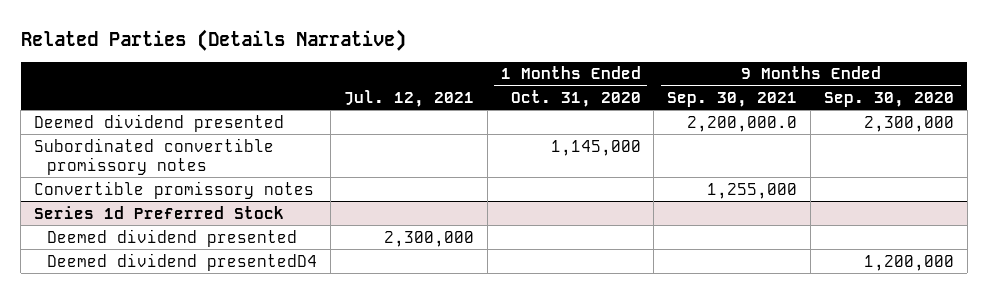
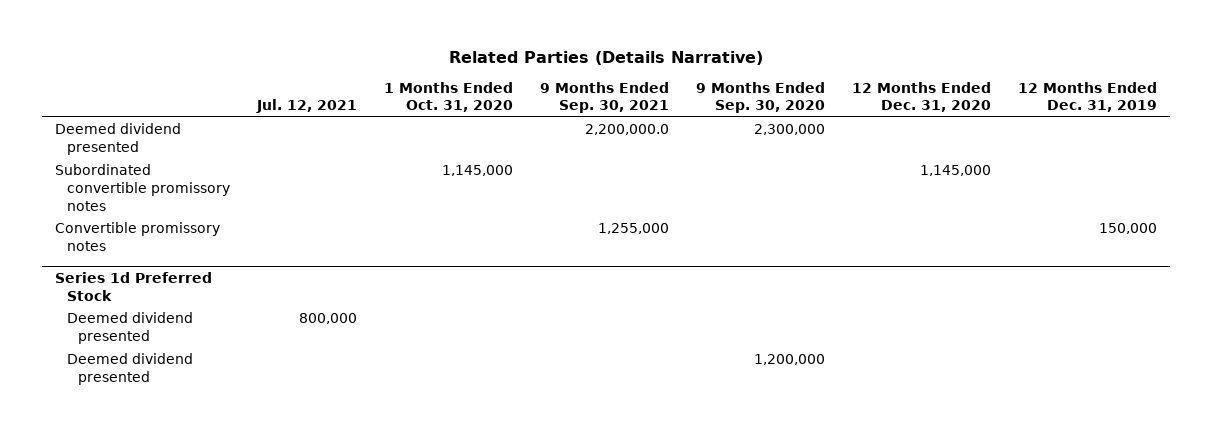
none -> [851,81,991,113] 12 Months Ended Dec. 31, 2020
none -> [1017,81,1157,113] 12 Months Ended Dec. 31, 2019
[383,230,474,247] 2,300,000 -> [298,313,357,325] 800,000
[47,252,318,271] Deemed dividend presentedD4 -> [66,353,193,385] Deemed dividend presented

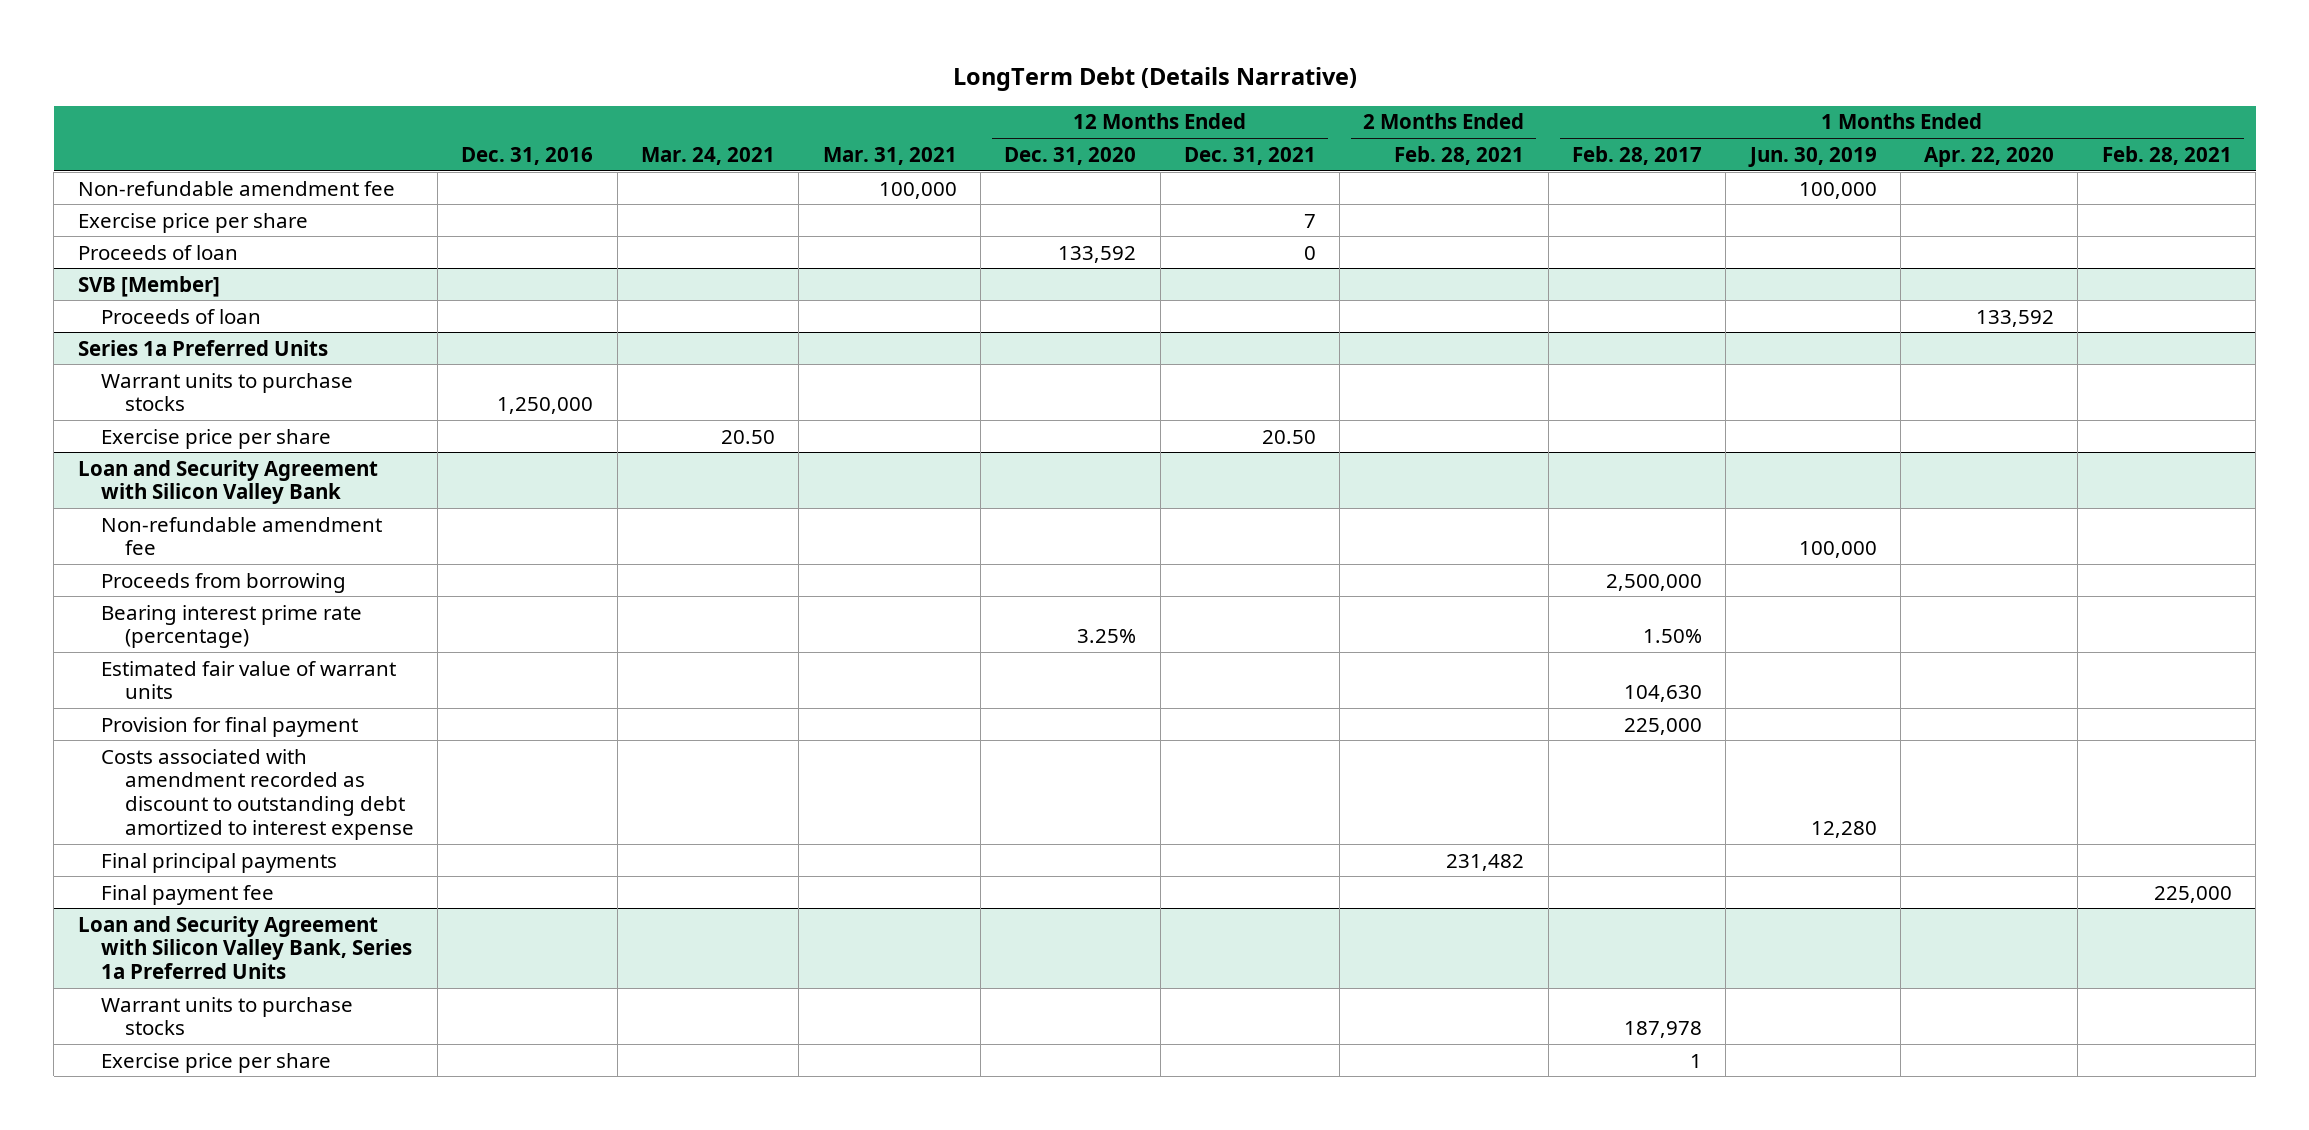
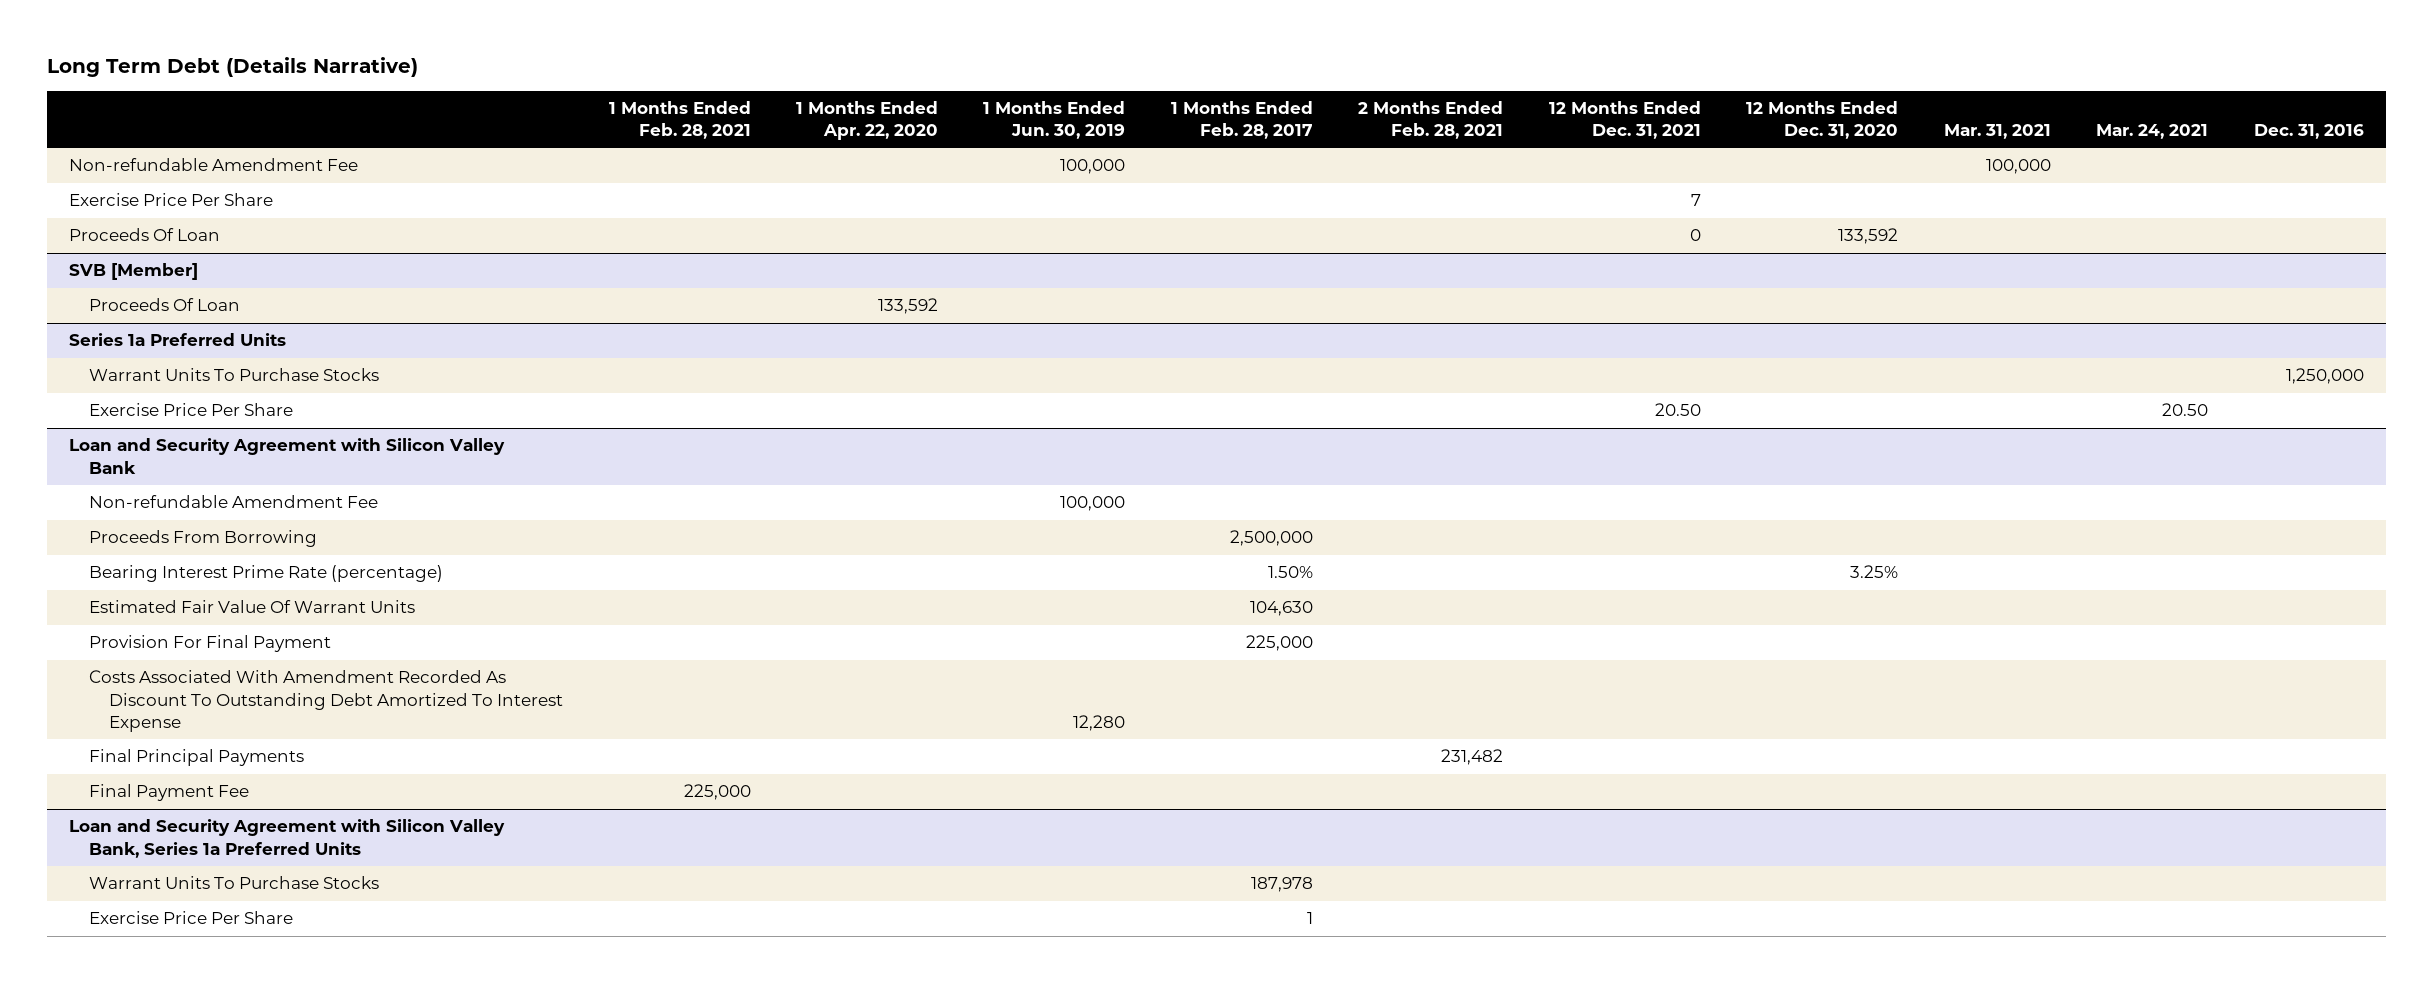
[952,67,1357,92] LongTerm Debt (Details Narrative) -> [46,57,418,78] Long Term Debt (Details Narrative)
[77,180,395,196] Non-refundable amendment fee -> [69,158,359,172] Non-refundable Amendment Fee
[77,212,308,233] Exercise price per share -> [69,193,274,207] Exercise Price Per Share
[77,244,238,260] Proceeds of loan -> [69,228,221,242] Proceeds Of Loan
[101,308,262,324] Proceeds of loan -> [89,298,241,312] Proceeds Of Loan
[101,372,354,412] Warrant units to purchase stocks -> [89,368,380,382] Warrant Units To Purchase Stocks
[101,428,332,449] Exercise price per share -> [89,403,294,417] Exercise Price Per Share
[101,516,383,556] Non-refundable amendment fee -> [89,495,379,509] Non-refundable Amendment Fee
[101,572,347,593] Proceeds from borrowing -> [89,530,318,548] Proceeds From Borrowing
[101,604,363,649] Bearing interest prime rate (percentage) -> [89,565,444,583] Bearing Interest Prime Rate (percentage)
[101,660,397,700] Estimated fair value of warrant units -> [89,600,416,614] Estimated Fair Value Of Warrant Units
[101,716,359,737] Provision for final payment -> [89,635,332,653] Provision For Final Payment
[101,748,414,840] Costs associated with amendment recorded as discount to outstanding debt amortized to interest expense -> [89,670,564,732] Costs Associated With Amendment Recorded As Discount To Outstanding Debt Amortized To Interest Expense
[101,852,338,873] Final principal payments -> [89,749,305,767] Final Principal Payments
[101,884,275,905] Final payment fee -> [89,784,250,802] Final Payment Fee
[101,996,354,1036] Warrant units to purchase stocks -> [89,876,380,890] Warrant Units To Purchase Stocks
[101,1052,332,1073] Exercise price per share -> [89,911,294,925] Exercise Price Per Share

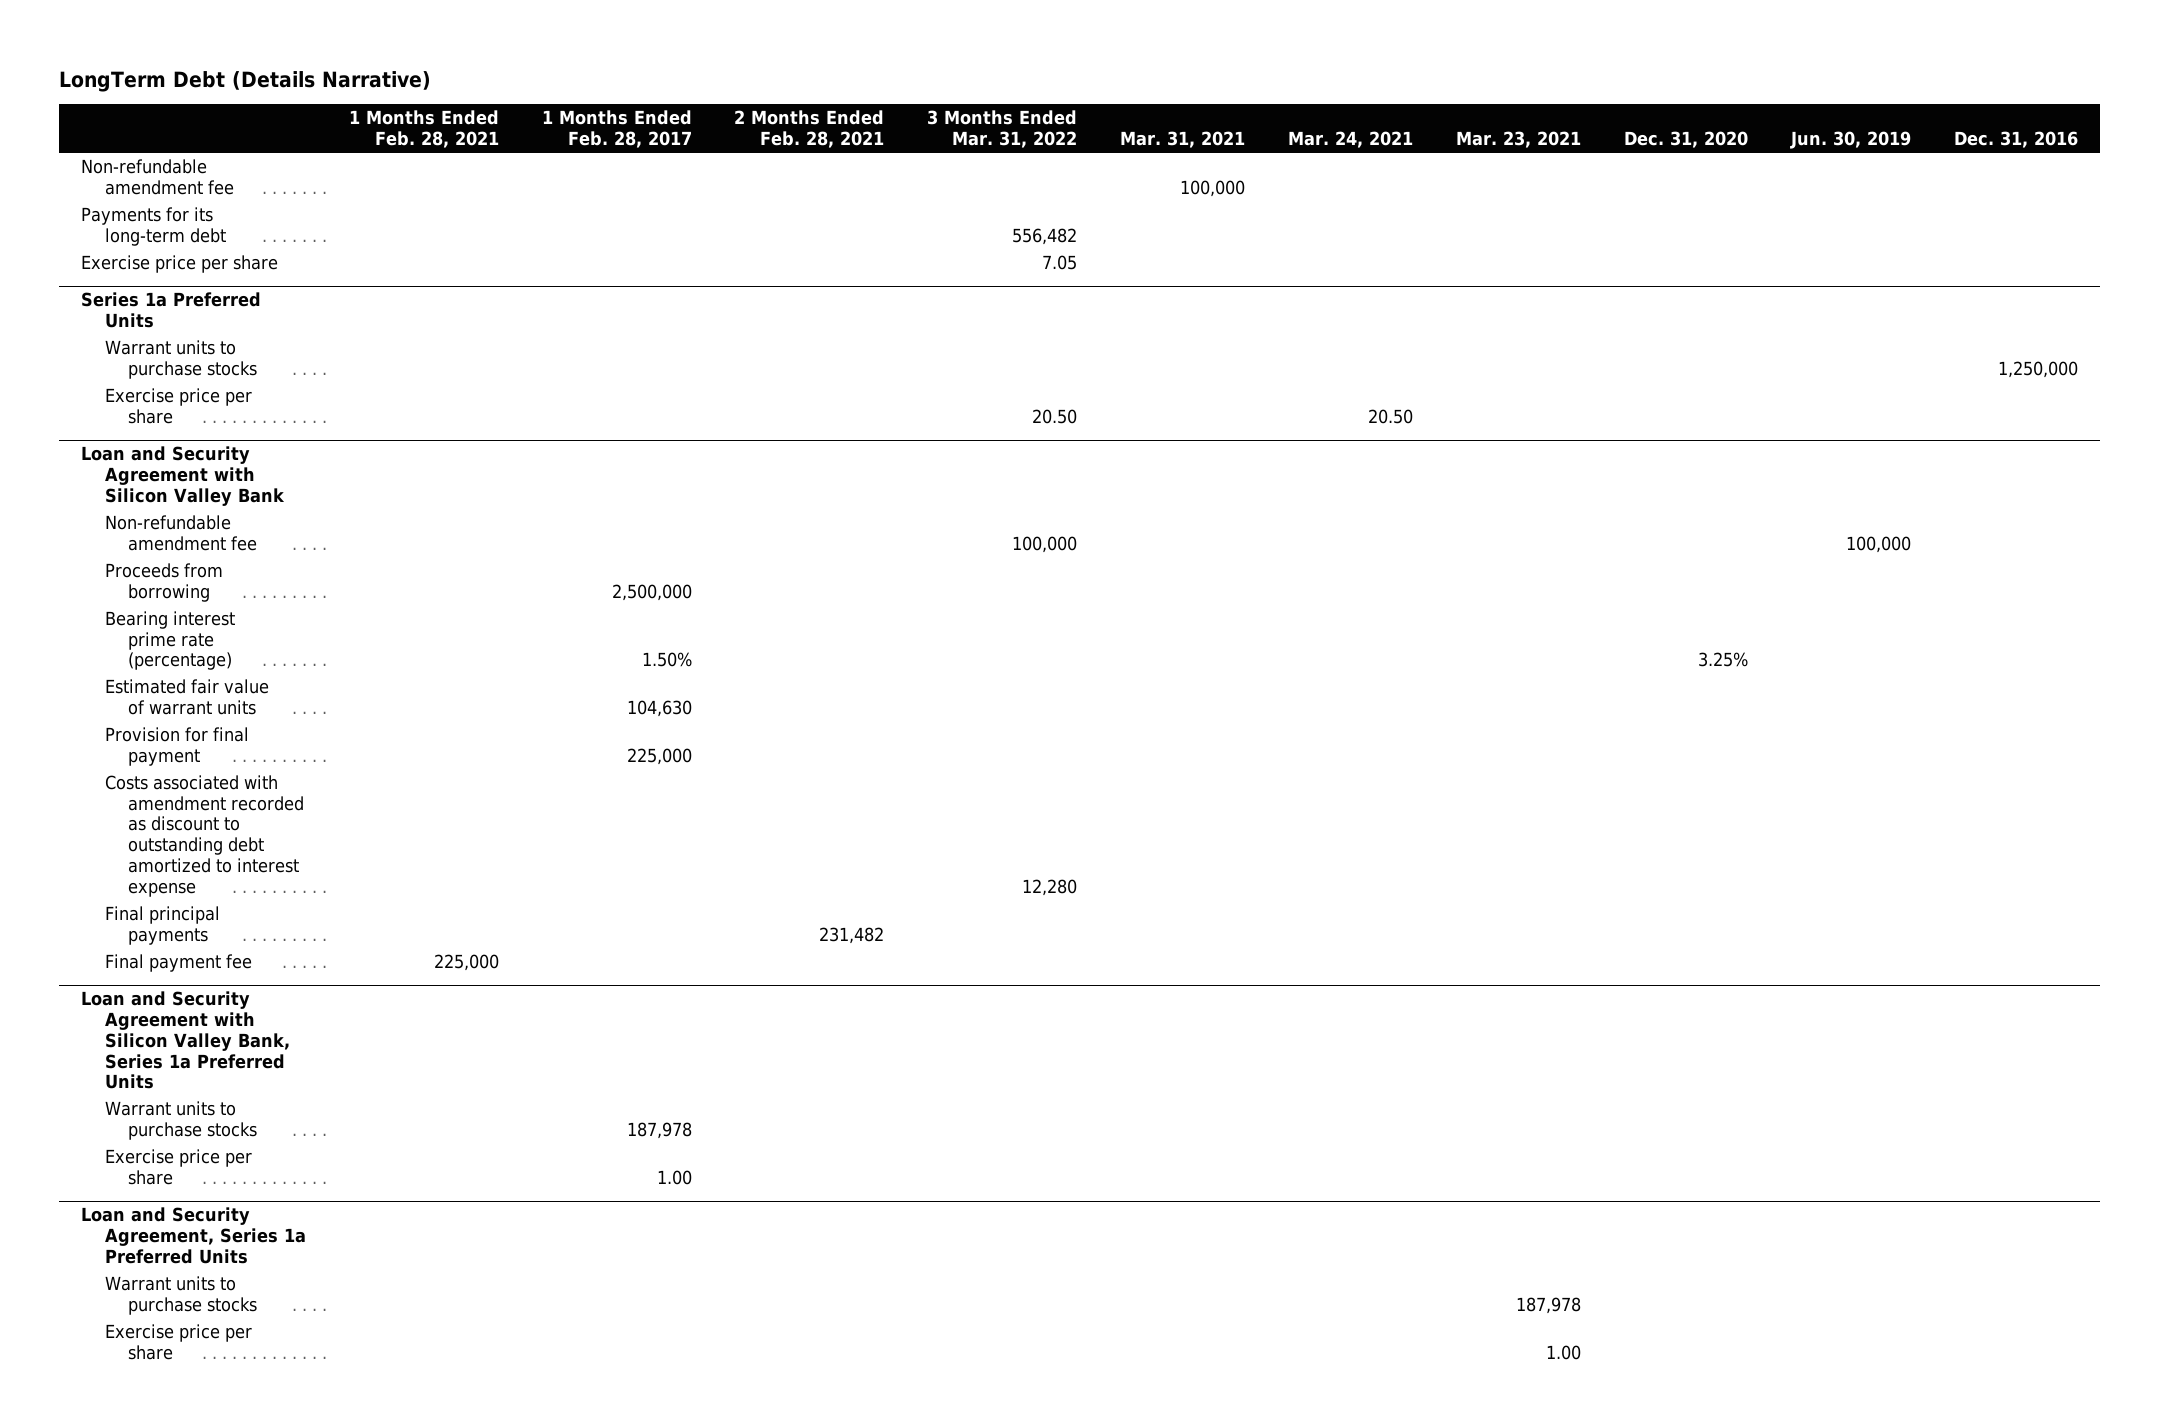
[46,57,418,78] Long Term Debt (Details Narrative) -> [59,70,432,92] LongTerm Debt (Details Narrative)
[796,100,939,141] 1 Months Ended Apr. 22, 2020 -> none
[983,100,1126,140] 1 Months Ended Jun. 30, 2019 -> none
[1548,100,1701,140] 12 Months Ended Dec. 31, 2021 -> none
[1746,100,1899,140] 12 Months Ended Dec. 31, 2020 -> none
none -> [927,110,1078,149] 3 Months Ended Mar. 31, 2022
none -> [1456,131,1582,149] Mar. 23, 2021
none -> [1624,131,1749,149] Dec. 31, 2020
none -> [1790,131,1912,150] Jun. 30, 2019
[69,228,221,242] Proceeds Of Loan -> none
[69,263,199,281] SVB [Member] -> none
[89,298,241,312] Proceeds Of Loan -> none
[69,158,359,172] Non-refundable Amendment Fee -> [80,158,234,195] Non-refundable amendment fee
none -> [80,206,226,246] Payments for its long-term debt
[69,193,274,207] Exercise Price Per Share -> [80,254,278,273] Exercise price per share
[89,368,380,382] Warrant Units To Purchase Stocks -> [104,339,258,379] Warrant units to purchase stocks
[89,403,294,417] Exercise Price Per Share -> [104,387,252,424] Exercise price per share
[89,495,379,509] Non-refundable Amendment Fee -> [104,514,258,551] Non-refundable amendment fee
[89,530,318,548] Proceeds From Borrowing -> [104,562,223,602] Proceeds from borrowing
[89,565,444,583] Bearing Interest Prime Rate (percentage) -> [104,610,235,671] Bearing interest prime rate (percentage)
[89,600,416,614] Estimated Fair Value Of Warrant Units -> [104,678,269,715] Estimated fair value of warrant units
[89,635,332,653] Provision For Final Payment -> [104,726,249,766] Provision for final payment
[89,670,564,732] Costs Associated With Amendment Recorded As Discount To Outstanding Debt Amortized To Interest Expense -> [104,774,305,897] Costs associated with amendment recorded as discount to outstanding debt amortized to interest expense
[89,749,305,767] Final Principal Payments -> [104,905,220,945] Final principal payments
[89,784,250,802] Final Payment Fee -> [104,953,252,972] Final payment fee
[89,876,380,890] Warrant Units To Purchase Stocks -> [104,1100,258,1140] Warrant units to purchase stocks
[89,911,294,925] Exercise Price Per Share -> [104,1148,252,1185] Exercise price per share
[1306,912,1313,925] 1 -> [656,1169,692,1185] 1.00
none -> [80,1207,306,1264] Loan and Security Agreement, Series 1a Preferred Units
none -> [104,1275,258,1315] Warrant units to purchase stocks
none -> [104,1323,252,1360] Exercise price per share

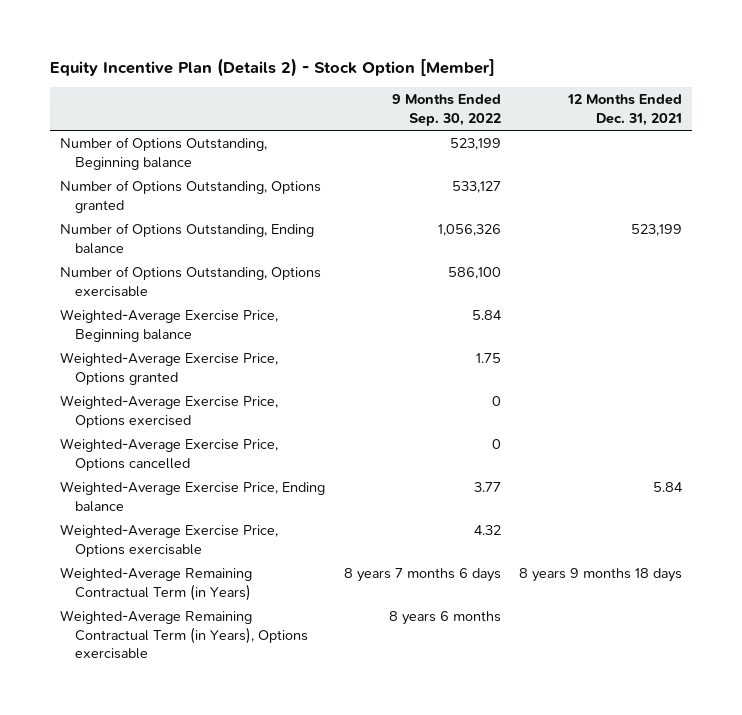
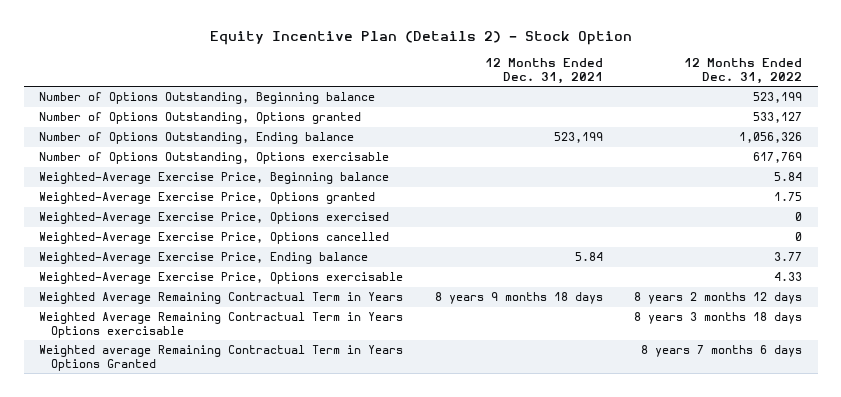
[50,57,496,77] Equity Incentive Plan (Details 2) - Stock Option [Member] -> [209,31,632,46] Equity Incentive Plan (Details 2) - Stock Option
[391,94,501,127] 9 Months Ended Sep. 30, 2022 -> none
none -> [683,58,802,84] 12 Months Ended Dec. 31, 2022
[59,566,252,601] Weighted-Average Remaining Contractual Term (in Years) -> [39,292,404,305] Weighted Average Remaining Contractual Term in Years
[59,609,309,660] Weighted-Average Remaining Contractual Term (in Years), Options exercisable -> [39,312,404,338] Weighted Average Remaining Contractual Term in Years Options exercisable
none -> [39,345,404,371] Weighted average Remaining Contractual Term in Years Options Granted

